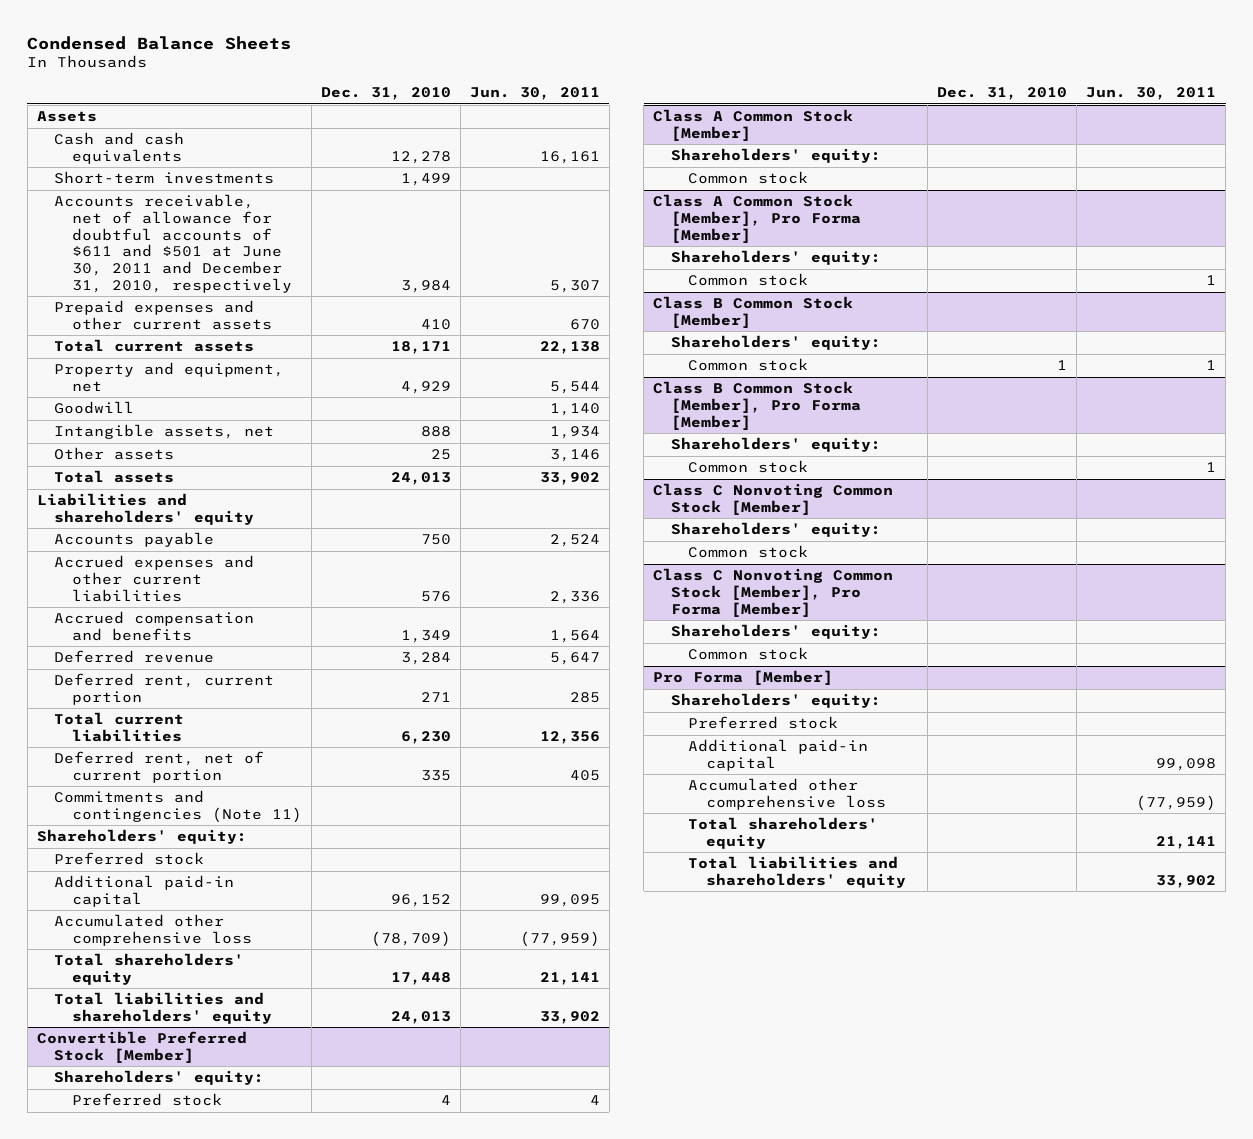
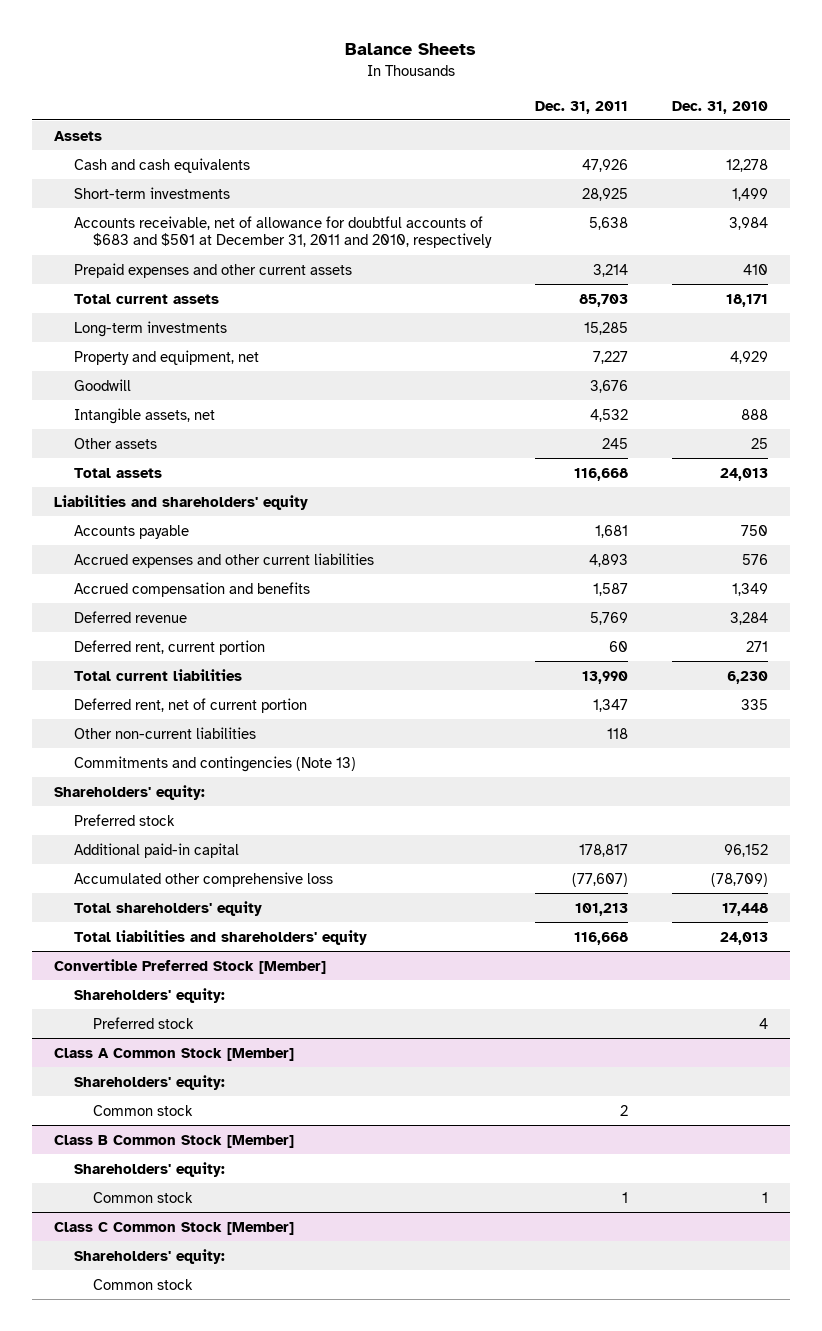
[27,35,292,50] Condensed Balance Sheets -> [344,43,476,56] Balance Sheets
[469,87,600,101] Jun. 30, 2011 -> none
none -> [535,100,629,114] Dec. 31, 2011
[54,194,292,293] Accounts receivable, net of allowance for doubtful accounts of $611 and $501 at June 30, 2011 and December 31, 2010, respectively -> [73,215,493,249] Accounts receivable, net of allowance for doubtful accounts of $683 and $501 at December 31, 2011 and 2010, respectively
none -> [73,320,227,337] Long-term investments
none -> [73,726,256,739] Other non-current liabilities
[54,790,302,823] Commitments and contingencies (Note 11) -> [73,755,356,772] Commitments and contingencies (Note 13)
[653,194,861,243] Class A Common Stock [Member], Pro Forma [Member] -> none
[670,250,881,266] Shareholders' equity: -> none
[688,273,809,287] Common stock -> none
[653,381,861,430] Class B Common Stock [Member], Pro Forma [Member] -> none
[670,437,881,453] Shareholders' equity: -> none
[688,460,809,474] Common stock -> none
[670,522,881,538] Shareholders' equity: -> none
[688,545,809,559] Common stock -> none
[653,568,894,617] Class C Nonvoting Common Stock [Member], Pro Forma [Member] -> none
[653,483,894,515] Class C Nonvoting Common Stock [Member] -> [53,1221,294,1235] Class C Common Stock [Member]
[653,670,834,686] Pro Forma [Member] -> none
[670,693,881,709] Shareholders' equity: -> none
[688,716,839,730] Preferred stock -> none
[688,739,869,771] Additional paid-in capital -> none
[688,778,886,810] Accumulated other comprehensive loss -> none
[688,817,879,849] Total shareholders' equity -> none
[688,856,906,888] Total liabilities and shareholders' equity -> none

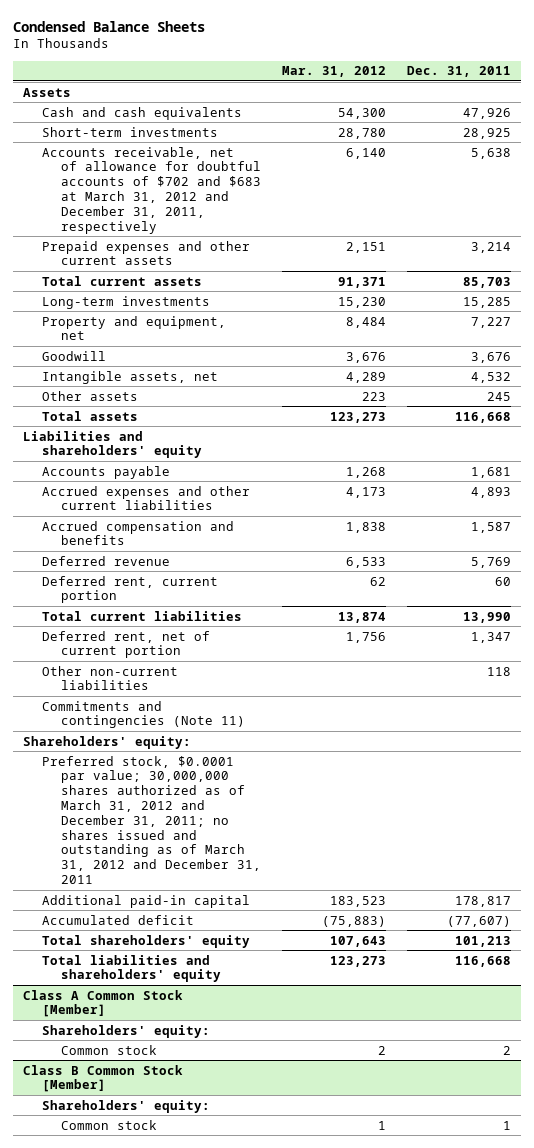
[344,43,476,56] Balance Sheets -> [12,20,205,32] Condensed Balance Sheets
[671,100,768,114] Dec. 31, 2010 -> none
none -> [282,66,387,78] Mar. 31, 2012
[73,215,493,249] Accounts receivable, net of allowance for doubtful accounts of $683 and $501 at December 31, 2011 and 2010, respectively -> [42,146,262,234] Accounts receivable, net of allowance for doubtful accounts of $702 and $683 at March 31, 2012 and December 31, 2011, respectively
[73,755,356,772] Commitments and contingencies (Note 13) -> [42,700,246,729] Commitments and contingencies (Note 11)
[73,813,175,826] Preferred stock -> [42,755,262,884] Preferred stock, $0.0001 par value; 30,000,000 shares authorized as of March 31, 2012 and December 31, 2011; no shares issued and outstanding as of March 31, 2012 and December 31, 2011
[73,871,333,887] Accumulated other comprehensive loss -> [42,914,195,925] Accumulated deficit
[53,958,326,974] Convertible Preferred Stock [Member] -> none
[73,987,225,1003] Shareholders' equity: -> none
[93,1016,195,1029] Preferred stock -> none
[53,1221,294,1235] Class C Common Stock [Member] -> none
[73,1248,225,1264] Shareholders' equity: -> none
[93,1278,194,1290] Common stock -> none

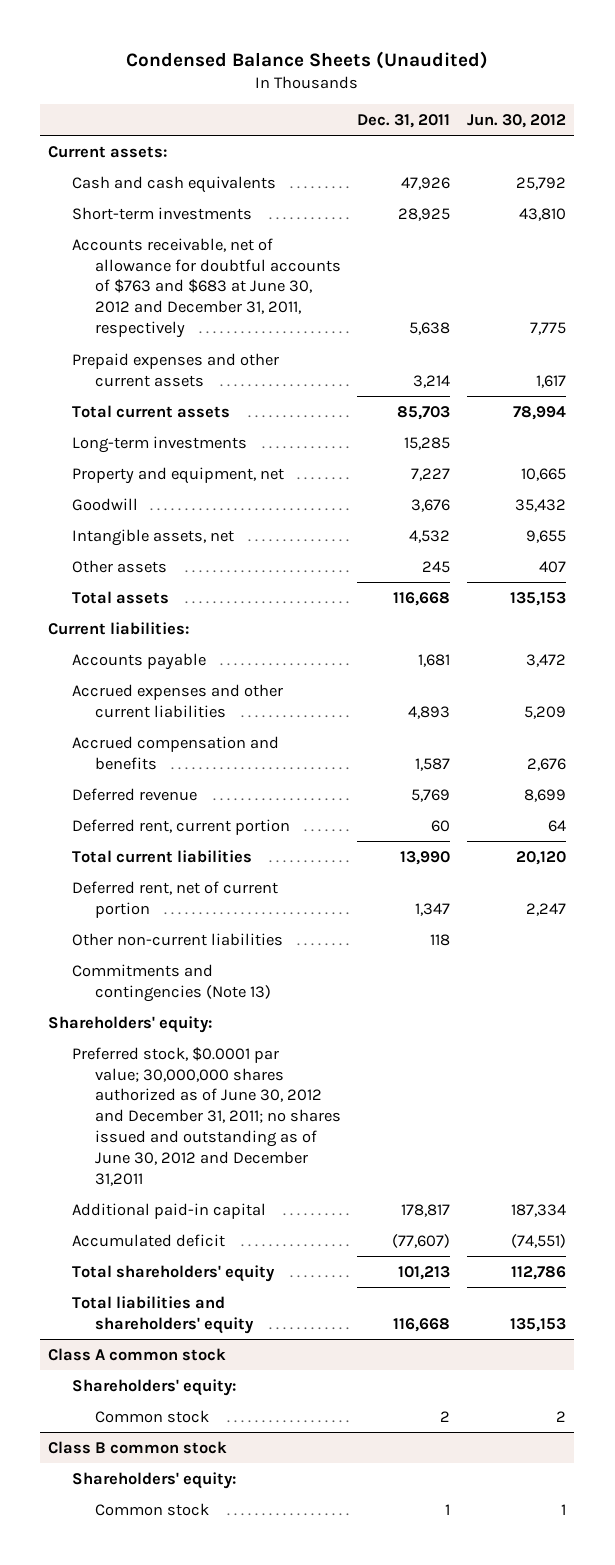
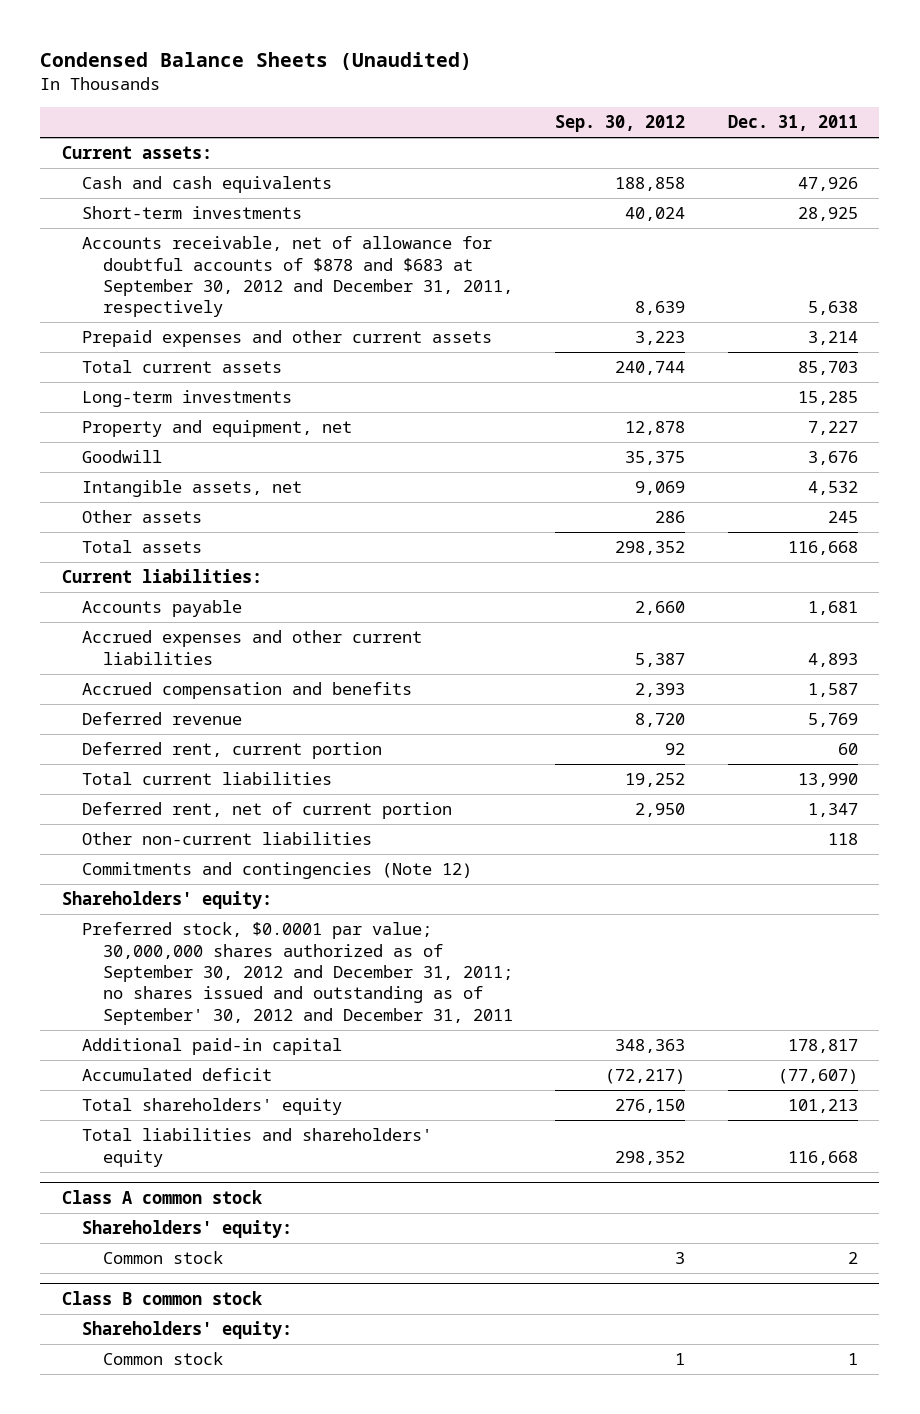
[467,113,567,128] Jun. 30, 2012 -> none
none -> [555,114,686,132] Sep. 30, 2012
[71,237,341,339] Accounts receivable, net of allowance for doubtful accounts of $763 and $683 at June 30, 2012 and December 31, 2011, respectively -> [82,236,513,318] Accounts receivable, net of allowance for doubtful accounts of $878 and $683 at September 30, 2012 and December 31, 2011, respectively
[71,963,271,1002] Commitments and contingencies (Note 13) -> [82,862,473,880] Commitments and contingencies (Note 12)
[71,1046,341,1187] Preferred stock, $0.0001 par value; 30,000,000 shares authorized as of June 30, 2012 and December 31, 2011; no shares issued and outstanding as of June 30, 2012 and December 31,2011 -> [82,922,513,1025] Preferred stock, $0.0001 par value; 30,000,000 shares authorized as of September 30, 2012 and December 31, 2011; no shares issued and outstanding as of September' 30, 2012 and December 31, 2011

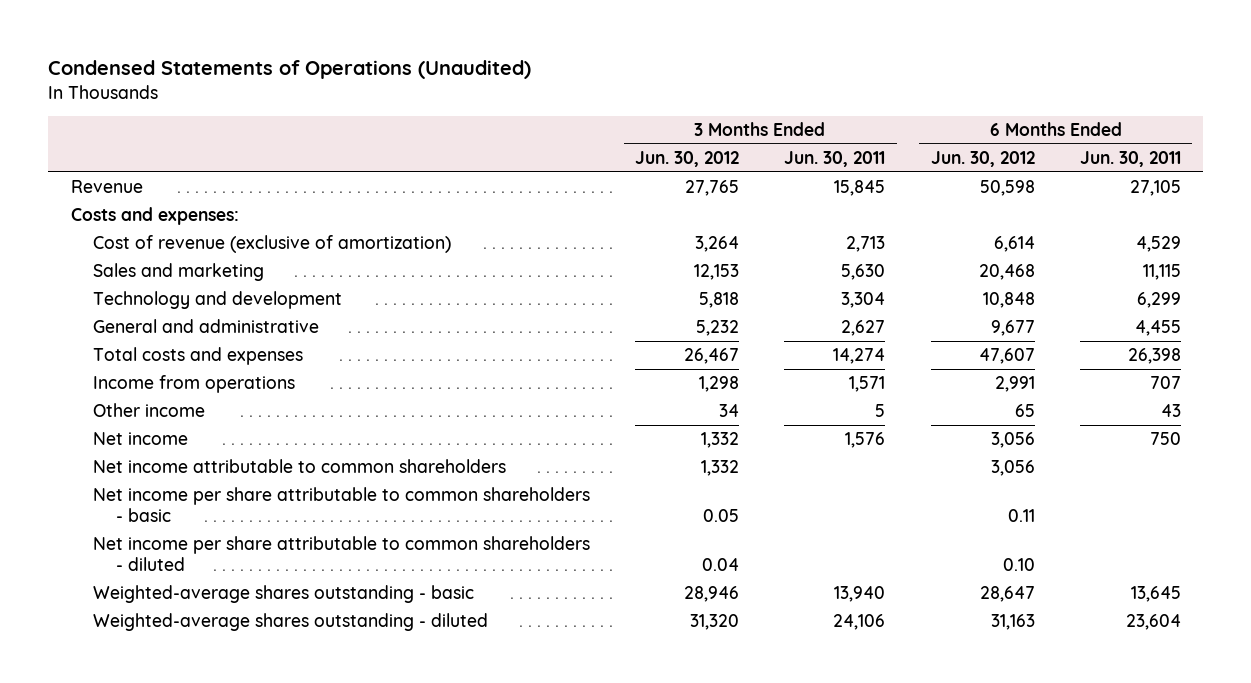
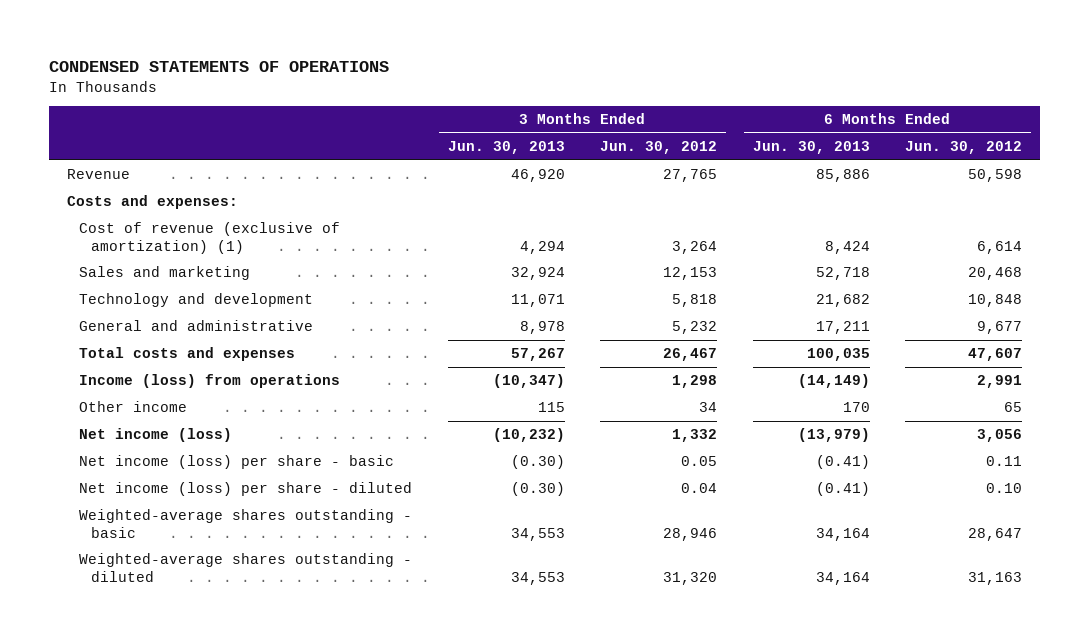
[48,60,532,80] Condensed Statements of Operations (Unaudited) -> [49,61,390,73] CONDENSED STATEMENTS OF OPERATIONS
[784,150,886,167] Jun. 30, 2011 -> none
[1079,150,1181,167] Jun. 30, 2011 -> none
none -> [447,141,565,155] Jun. 30, 2013
none -> [752,141,870,155] Jun. 30, 2013
[93,235,452,254] Cost of revenue (exclusive of amortization) -> [79,222,341,254] Cost of revenue (exclusive of amortization) (1)
[93,375,296,394] Income from operations -> [79,374,341,389] Income (loss) from operations
[93,459,507,474] Net income attributable to common shareholders -> none
[93,432,189,446] Net income -> [79,428,233,443] Net income (loss)
[93,487,591,523] Net income per share attributable to common shareholders - basic -> [79,455,395,470] Net income (loss) per share - basic
[93,536,591,572] Net income per share attributable to common shareholders - diluted -> [79,482,413,497] Net income (loss) per share - diluted

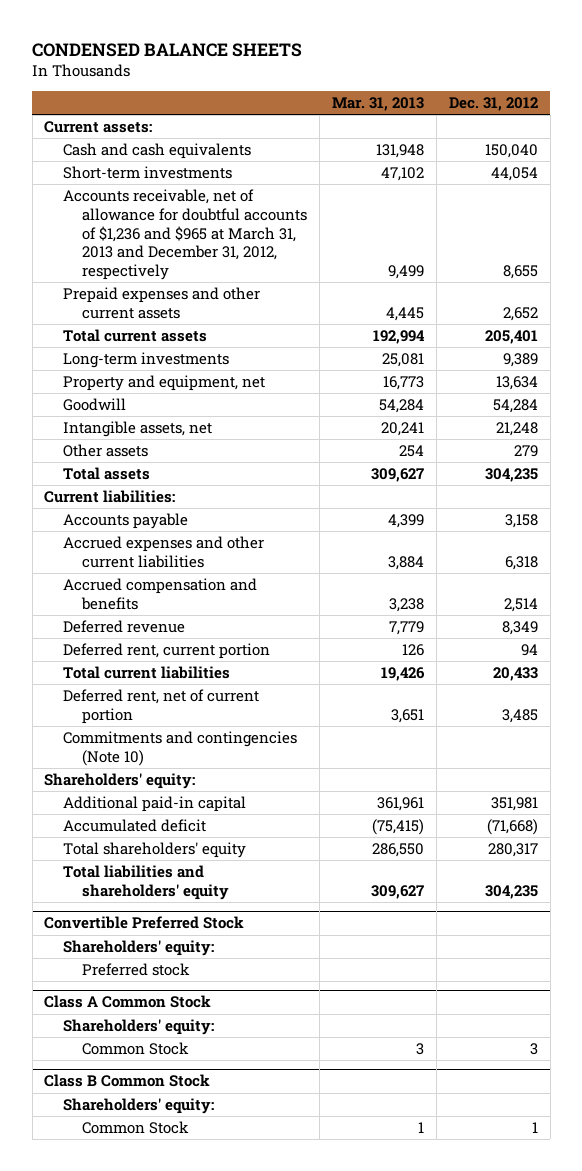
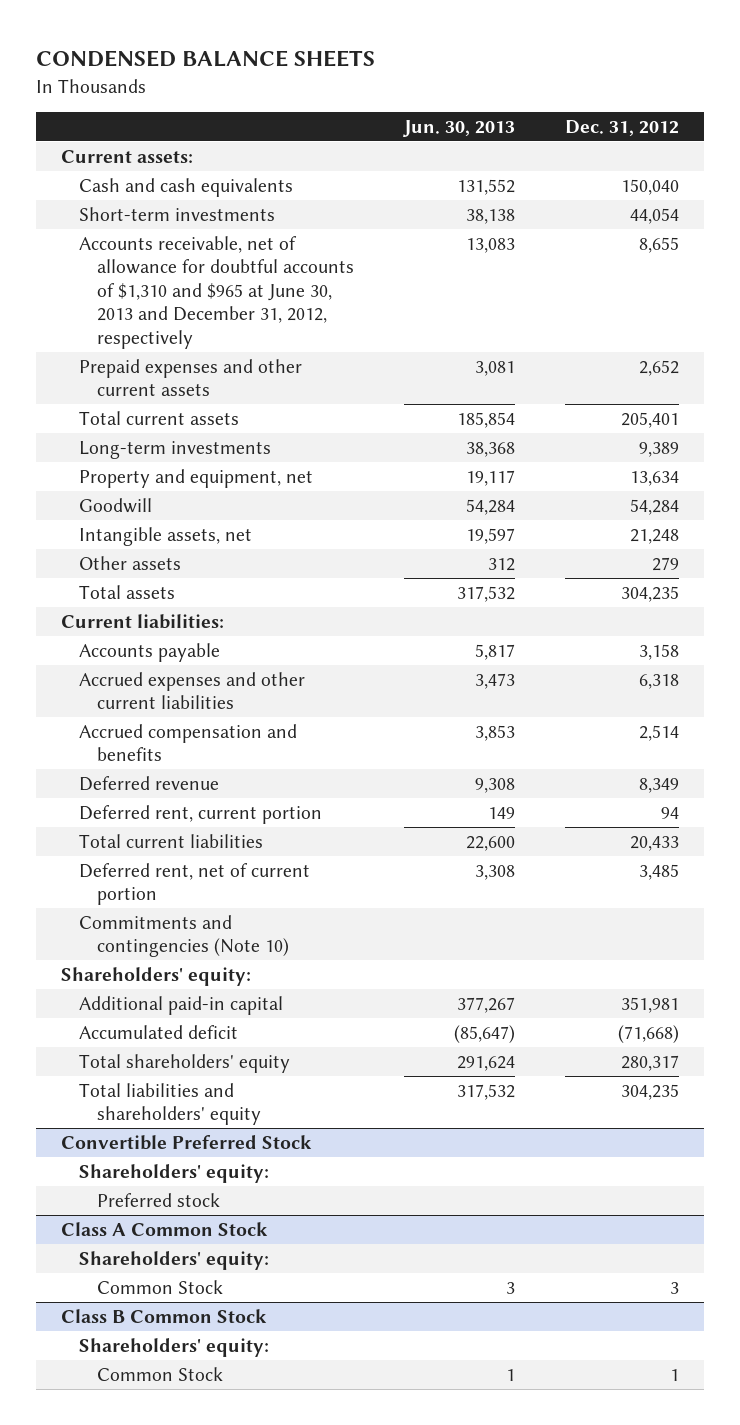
[331,97,424,112] Mar. 31, 2013 -> none
none -> [403,119,516,137] Jun. 30, 2013
[63,189,307,281] Accounts receivable, net of allowance for doubtful accounts of $1,236 and $965 at March 31, 2013 and December 31, 2012, respectively -> [79,235,355,349] Accounts receivable, net of allowance for doubtful accounts of $1,310 and $965 at June 30, 2013 and December 31, 2012, respectively

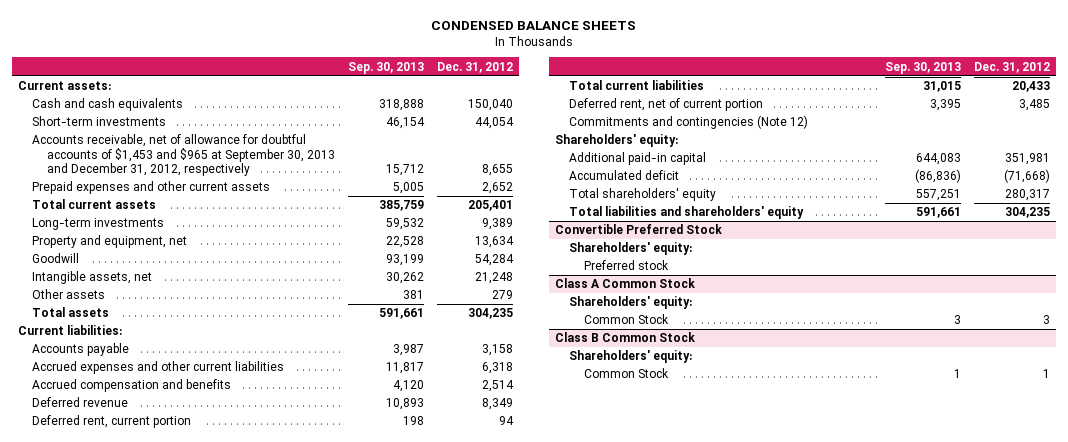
[403,119,516,137] Jun. 30, 2013 -> none
none -> [347,61,424,74] Sep. 30, 2013
[79,235,355,349] Accounts receivable, net of allowance for doubtful accounts of $1,310 and $965 at June 30, 2013 and December 31, 2012, respectively -> [32,134,335,176] Accounts receivable, net of allowance for doubtful accounts of $1,453 and $965 at September 30, 2013 and December 31, 2012, respectively
[79,914,290,958] Commitments and contingencies (Note 10) -> [569,115,809,130] Commitments and contingencies (Note 12)

